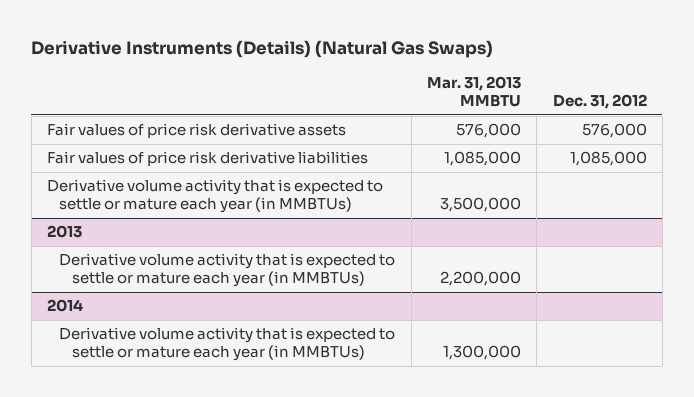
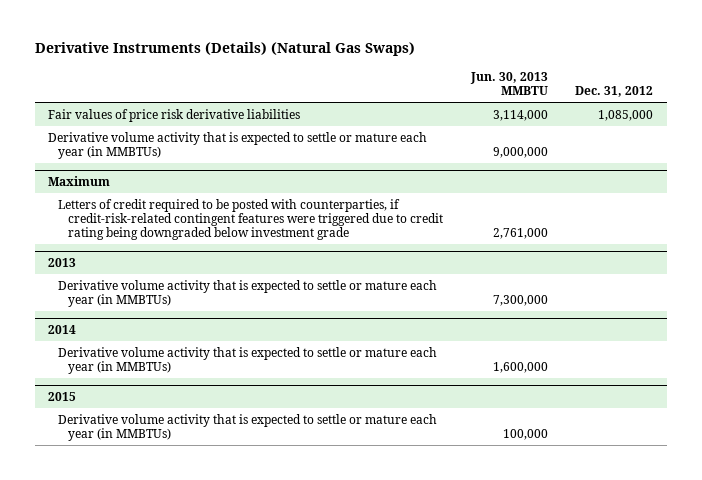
[426,76,521,108] Mar. 31, 2013 MMBTU -> none
none -> [469,72,548,96] Jun. 30, 2013 MMBTU
[47,123,347,139] Fair values of price risk derivative assets -> none
none -> [48,175,111,186] Maximum
none -> [58,198,444,240] Letters of credit required to be posted with counterparties, if credit-risk-related contingent features were triggered due to credit rating being downgraded below investment grade
none -> [48,391,77,401] 2015
none -> [58,413,438,441] Derivative volume activity that is expected to settle or mature each year (in MMBTUs)

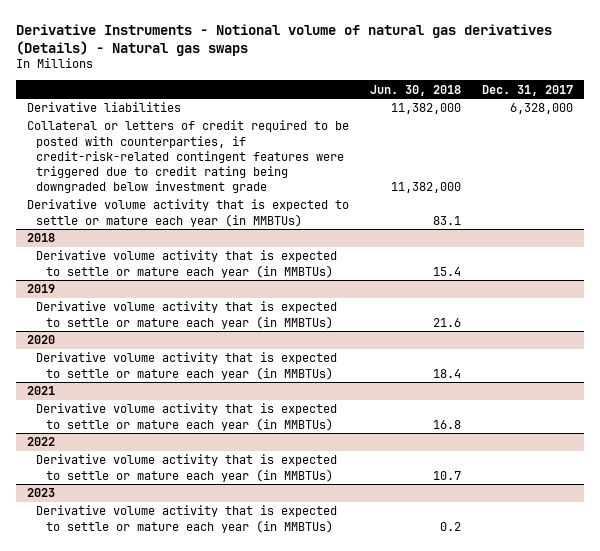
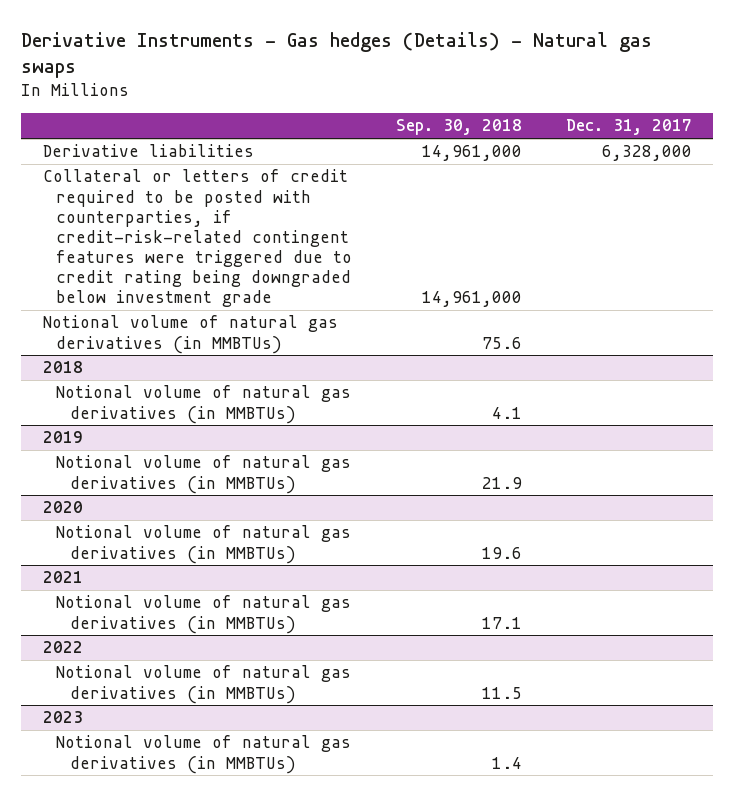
[16,23,553,56] Derivative Instruments - Notional volume of natural gas derivatives (Details) - Natural gas swaps -> [21,32,653,79] Derivative Instruments - Gas hedges (Details) - Natural gas swaps
[370,84,462,96] Jun. 30, 2018 -> none
none -> [396,119,523,136] Sep. 30, 2018
[26,199,349,227] Derivative volume activity that is expected to settle or mature each year (in MMBTUs) -> [42,315,338,354] Notional volume of natural gas derivatives (in MMBTUs)
[36,250,338,278] Derivative volume activity that is expected to settle or mature each year (in MMBTUs) -> [56,385,352,424] Notional volume of natural gas derivatives (in MMBTUs)
[36,301,338,329] Derivative volume activity that is expected to settle or mature each year (in MMBTUs) -> [56,455,352,494] Notional volume of natural gas derivatives (in MMBTUs)
[36,352,338,380] Derivative volume activity that is expected to settle or mature each year (in MMBTUs) -> [56,525,352,564] Notional volume of natural gas derivatives (in MMBTUs)
[36,403,338,431] Derivative volume activity that is expected to settle or mature each year (in MMBTUs) -> [56,595,352,634] Notional volume of natural gas derivatives (in MMBTUs)
[36,454,338,482] Derivative volume activity that is expected to settle or mature each year (in MMBTUs) -> [56,665,352,704] Notional volume of natural gas derivatives (in MMBTUs)
[36,505,338,533] Derivative volume activity that is expected to settle or mature each year (in MMBTUs) -> [56,735,352,774] Notional volume of natural gas derivatives (in MMBTUs)

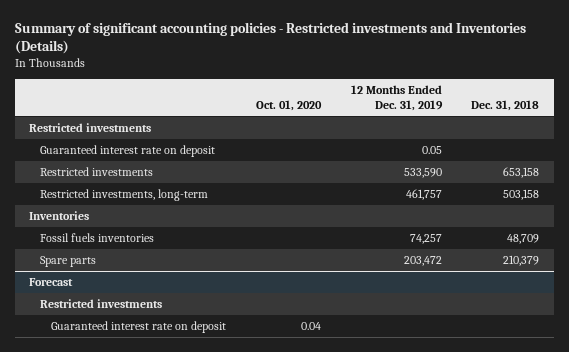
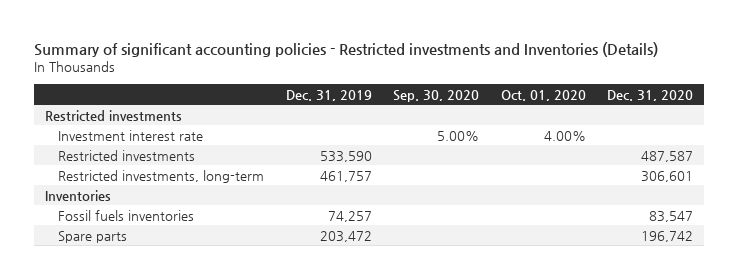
[350,84,443,111] 12 Months Ended Dec. 31, 2019 -> none
[471,99,540,111] Dec. 31, 2018 -> none
none -> [285,89,372,101] Dec. 31, 2019
none -> [393,89,480,102] Sep. 30, 2020
none -> [607,89,694,101] Dec. 31, 2020
[40,144,216,157] Guaranteed interest rate on deposit -> none
none -> [58,129,204,141] Investment interest rate
[29,277,74,286] Forecast -> none
[40,298,163,308] Restricted investments -> none
[51,320,227,333] Guaranteed interest rate on deposit -> none

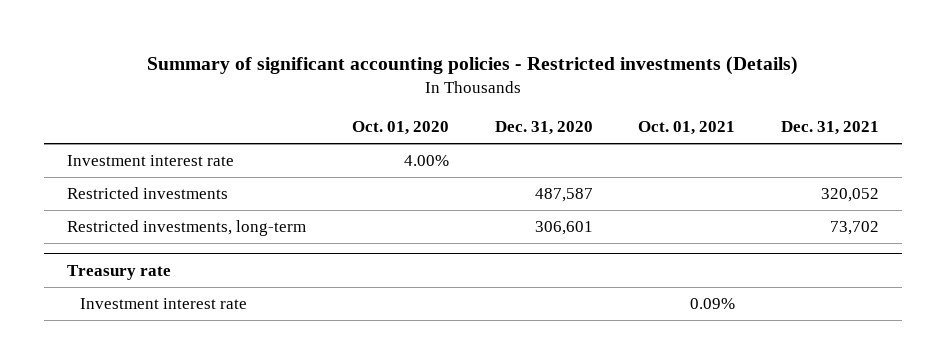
[34,41,659,57] Summary of significant accounting policies - Restricted investments and Inventories (Details) -> [147,56,799,76] Summary of significant accounting policies - Restricted investments (Details)
[285,89,372,101] Dec. 31, 2019 -> none
[393,89,480,102] Sep. 30, 2020 -> none
none -> [638,121,736,136] Oct. 01, 2021
none -> [781,121,880,136] Dec. 31, 2021
[44,109,182,121] Restricted investments -> none
[44,189,111,201] Inventories -> none
[58,209,195,221] Fossil fuels inventories -> none
[58,230,128,243] Spare parts -> none
none -> [67,265,172,281] Treasury rate
none -> [79,298,247,310] Investment interest rate

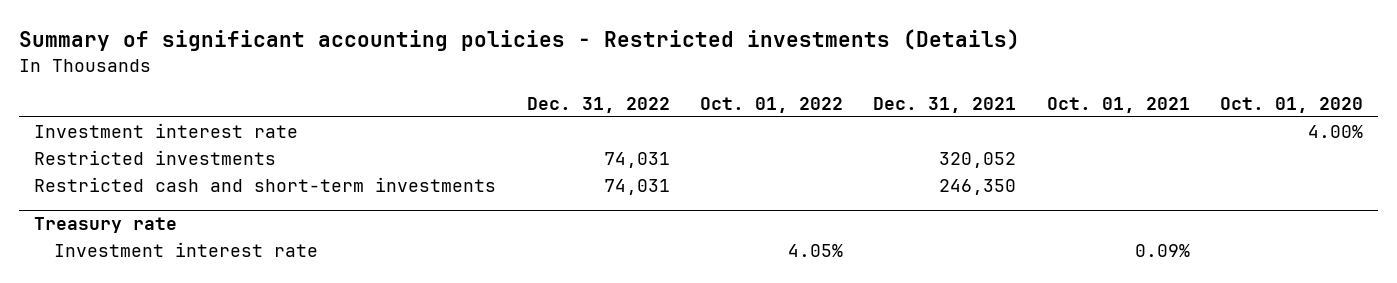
[494,121,593,136] Dec. 31, 2020 -> none
none -> [526,96,670,113] Dec. 31, 2022
none -> [699,96,843,113] Oct. 01, 2022
[67,220,307,237] Restricted investments, long-term -> none
none -> [34,177,497,193] Restricted cash and short-term investments

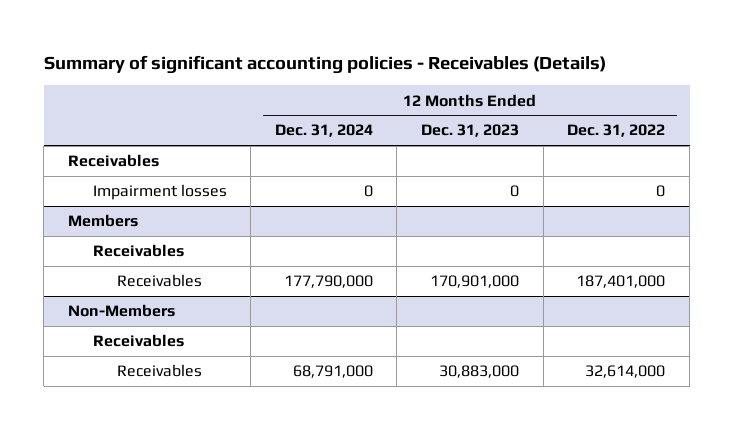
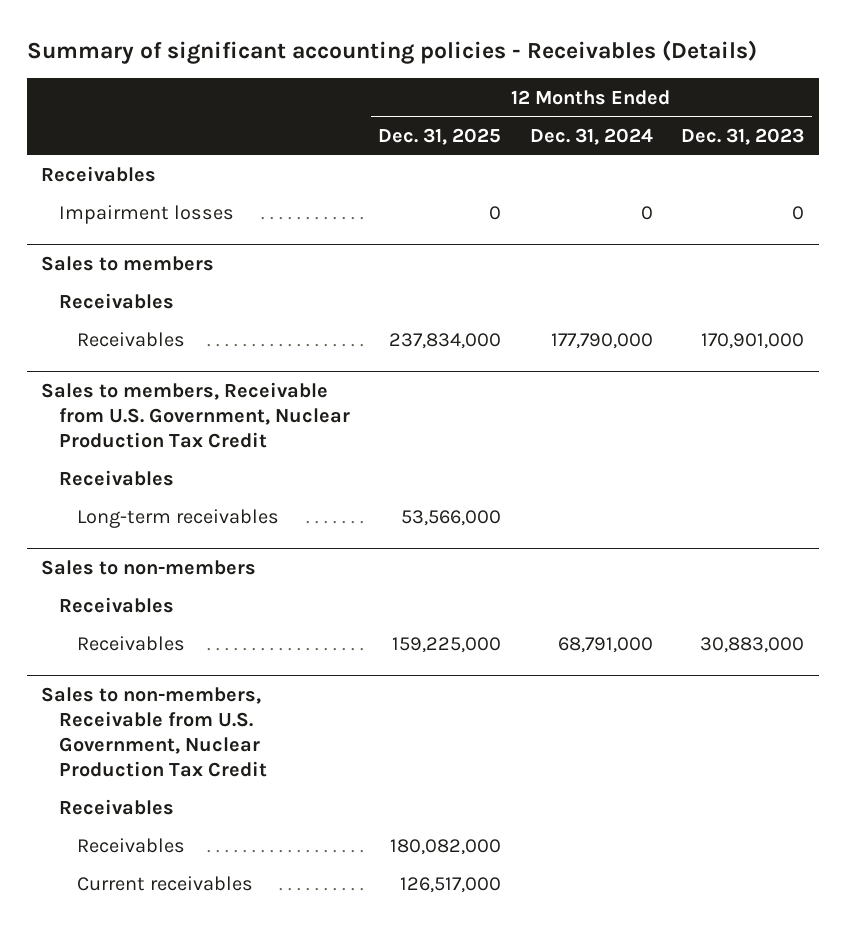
[567,124,666,138] Dec. 31, 2022 -> none
none -> [378,127,502,145] Dec. 31, 2025
[68,214,139,228] Members -> [41,255,215,271] Sales to members
none -> [41,381,350,448] Sales to members, Receivable from U.S. Government, Nuclear Production Tax Credit
none -> [58,470,174,487] Receivables
none -> [76,509,279,529] Long-term receivables
[68,304,176,318] Non-Members -> [41,559,257,575] Sales to non-members
none -> [41,686,267,777] Sales to non-members, Receivable from U.S. Government, Nuclear Production Tax Credit
none -> [58,799,174,816] Receivables
none -> [76,838,185,854] Receivables
none -> [76,876,253,892] Current receivables

